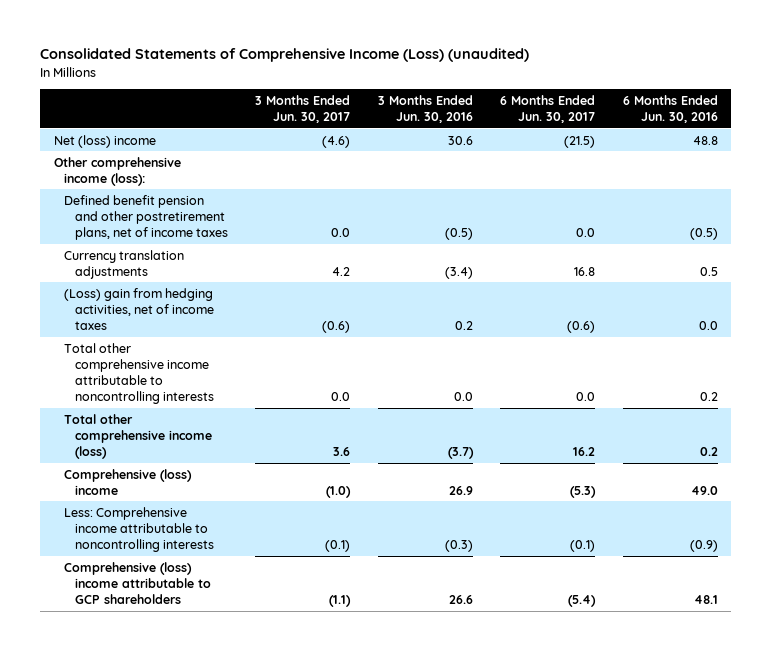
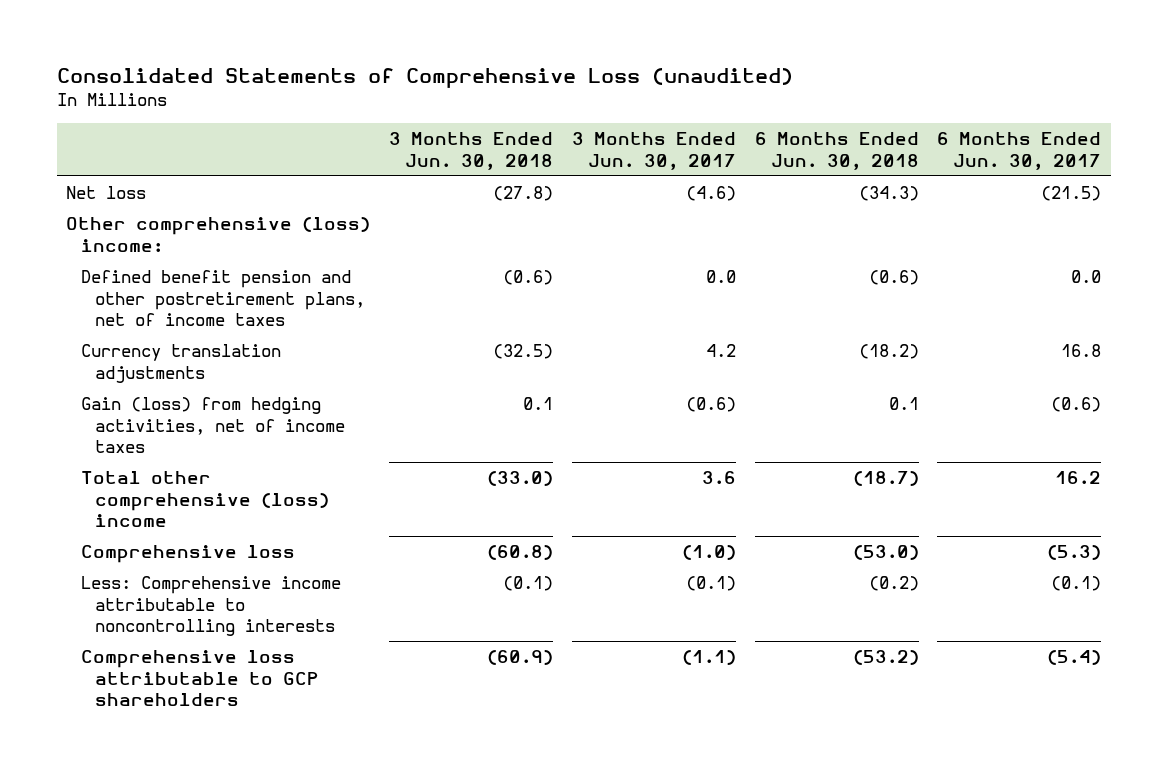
[39,48,529,63] Consolidated Statements of Comprehensive Income (Loss) (unaudited) -> [56,68,793,89] Consolidated Statements of Comprehensive Loss (unaudited)
[377,94,473,124] 3 Months Ended Jun. 30, 2016 -> none
[622,94,718,124] 6 Months Ended Jun. 30, 2016 -> none
none -> [388,132,553,170] 3 Months Ended Jun. 30, 2018
none -> [754,132,919,170] 6 Months Ended Jun. 30, 2018
[53,134,156,148] Net (loss) income -> [66,186,147,200] Net loss
[53,156,181,186] Other comprehensive income (loss): -> [66,217,371,252] Other comprehensive (loss) income:
[64,342,214,405] Total other comprehensive income attributable to noncontrolling interests -> none
[64,287,214,331] (Loss) gain from hedging activities, net of income taxes -> [80,397,346,454] Gain (loss) from hedging activities, net of income taxes
[64,413,212,460] Total other comprehensive income (loss) -> [80,471,330,528] Total other comprehensive (loss) income
[64,468,193,495] Comprehensive (loss) income -> [80,545,295,564] Comprehensive loss
[64,561,211,605] Comprehensive (loss) income attributable to GCP shareholders -> [80,650,320,707] Comprehensive loss attributable to GCP shareholders

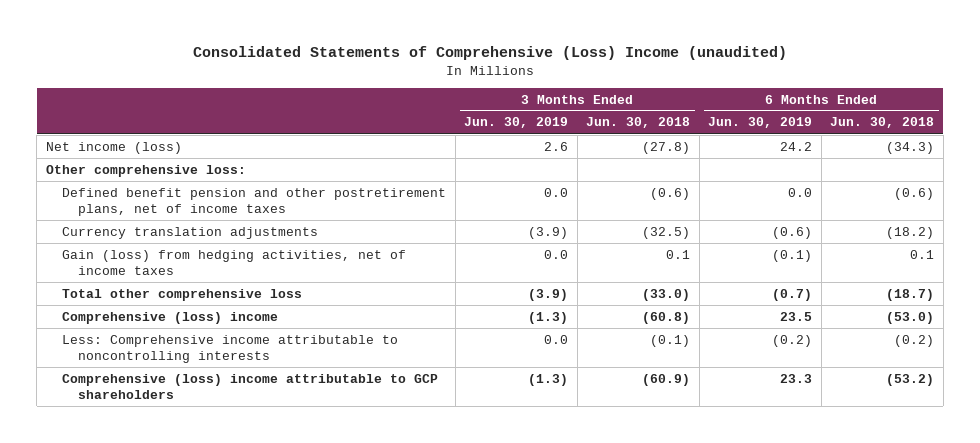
[56,68,793,89] Consolidated Statements of Comprehensive Loss (unaudited) -> [193,46,788,61] Consolidated Statements of Comprehensive (Loss) Income (unaudited)
[571,132,736,170] 3 Months Ended Jun. 30, 2017 -> none
[937,132,1102,170] 6 Months Ended Jun. 30, 2017 -> none
none -> [464,117,569,129] Jun. 30, 2019
none -> [708,117,813,129] Jun. 30, 2019
[66,186,147,200] Net loss -> [45,141,182,154] Net income (loss)
[66,217,371,252] Other comprehensive (loss) income: -> [45,164,246,177] Other comprehensive loss:
[80,471,330,528] Total other comprehensive (loss) income -> [62,288,303,301] Total other comprehensive loss
[80,545,295,564] Comprehensive loss -> [62,311,279,324] Comprehensive (loss) income
[80,650,320,707] Comprehensive loss attributable to GCP shareholders -> [62,373,439,399] Comprehensive (loss) income attributable to GCP shareholders

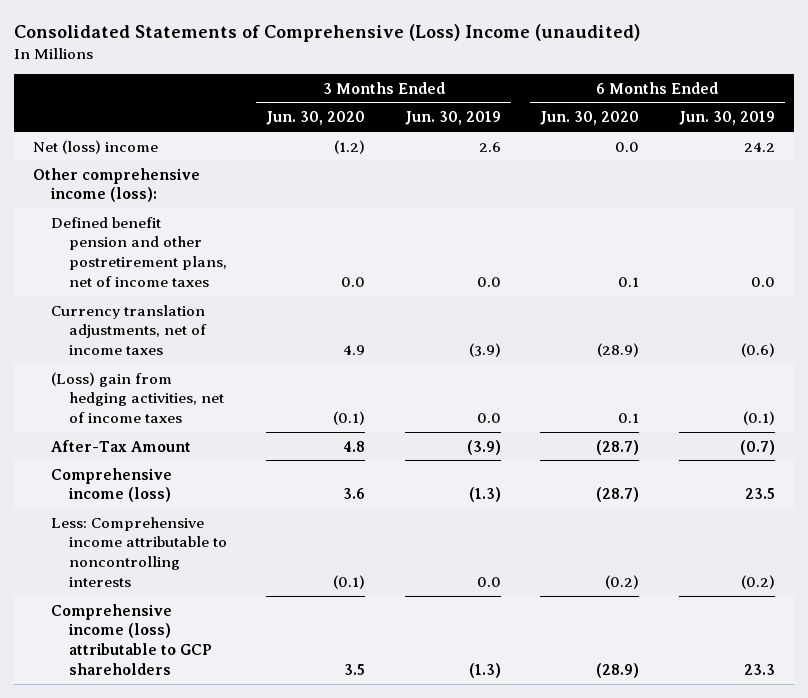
[586,117,691,129] Jun. 30, 2018 -> none
[830,117,935,129] Jun. 30, 2018 -> none
none -> [266,111,366,126] Jun. 30, 2020
none -> [540,111,640,126] Jun. 30, 2020
[45,141,182,154] Net income (loss) -> [33,139,159,154] Net (loss) income
[45,164,246,177] Other comprehensive loss: -> [33,167,201,203] Other comprehensive income (loss):
[62,226,319,239] Currency translation adjustments -> [51,304,207,356] Currency translation adjustments, net of income taxes
[62,249,407,275] Gain (loss) from hedging activities, net of income taxes -> [51,371,224,424] (Loss) gain from hedging activities, net of income taxes
[62,288,303,301] Total other comprehensive loss -> [51,439,192,452] After-Tax Amount
[62,311,279,324] Comprehensive (loss) income -> [51,467,173,503] Comprehensive income (loss)
[62,373,439,399] Comprehensive (loss) income attributable to GCP shareholders -> [51,603,212,676] Comprehensive income (loss) attributable to GCP shareholders

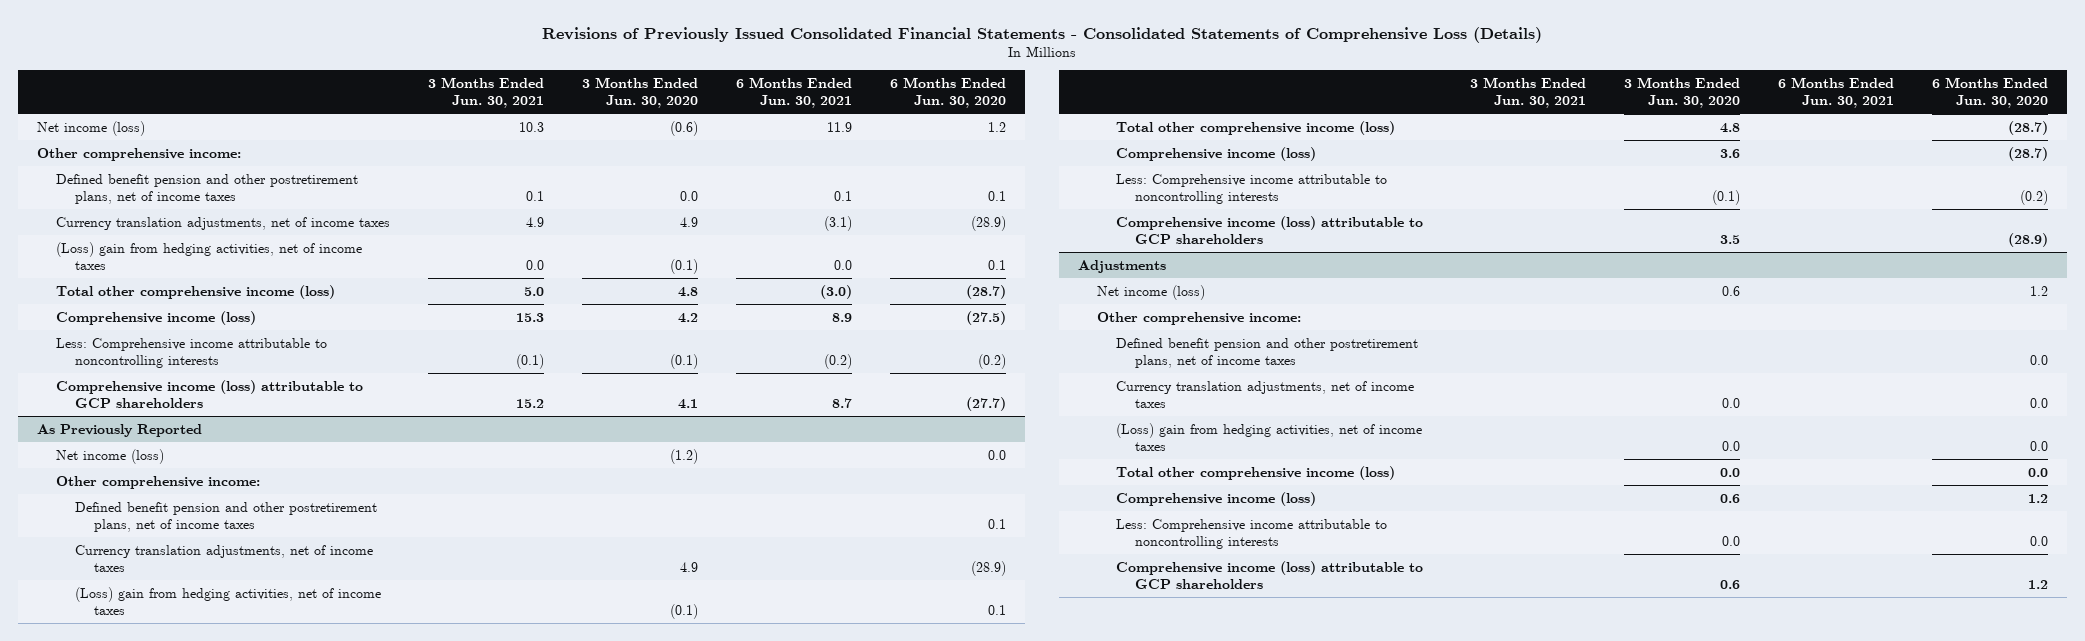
[13,23,640,42] Consolidated Statements of Comprehensive (Loss) Income (unaudited) -> [542,26,1543,43] Revisions of Previously Issued Consolidated Financial Statements - Consolidated Statements of Comprehensive Loss (Details)
[404,111,501,126] Jun. 30, 2019 -> none
[678,111,775,126] Jun. 30, 2019 -> none
none -> [427,76,544,109] 3 Months Ended Jun. 30, 2021
none -> [736,76,853,109] 6 Months Ended Jun. 30, 2021
[33,139,159,154] Net (loss) income -> [36,120,145,136] Net income (loss)
[334,139,366,154] (1.2) -> [670,120,699,136] (0.6)
[615,141,640,152] 0.0 -> [988,121,1007,132] 1.2
[33,167,201,203] Other comprehensive income (loss): -> [36,147,241,161] Other comprehensive income:
[51,439,192,452] After-Tax Amount -> [55,284,335,299] Total other comprehensive income (loss)
none -> [55,310,256,325] Comprehensive income (loss)
none -> [55,337,327,368] Less: Comprehensive income attributable to noncontrolling interests
none -> [55,379,363,408] Comprehensive income (loss) attributable to GCP shareholders
none -> [36,423,202,437] As Previously Reported
none -> [55,448,164,464] Net income (loss)
none -> [55,475,260,489] Other comprehensive income:
none -> [74,501,377,532] Defined benefit pension and other postretirement plans, net of income taxes
none -> [74,544,373,572] Currency translation adjustments, net of income taxes
none -> [74,586,381,615] (Loss) gain from hedging activities, net of income taxes
none -> [1116,120,1396,135] Total other comprehensive income (loss)
none -> [1078,259,1167,273] Adjustments
none -> [1097,284,1206,300] Net income (loss)
none -> [1097,311,1302,325] Other comprehensive income:
none -> [1116,337,1419,368] Defined benefit pension and other postretirement plans, net of income taxes
none -> [1116,380,1415,408] Currency translation adjustments, net of income taxes
none -> [1116,422,1423,451] (Loss) gain from hedging activities, net of income taxes
none -> [1116,465,1396,480] Total other comprehensive income (loss)
none -> [1116,491,1317,506] Comprehensive income (loss)
none -> [1116,518,1388,549] Less: Comprehensive income attributable to noncontrolling interests
none -> [1116,560,1424,589] Comprehensive income (loss) attributable to GCP shareholders

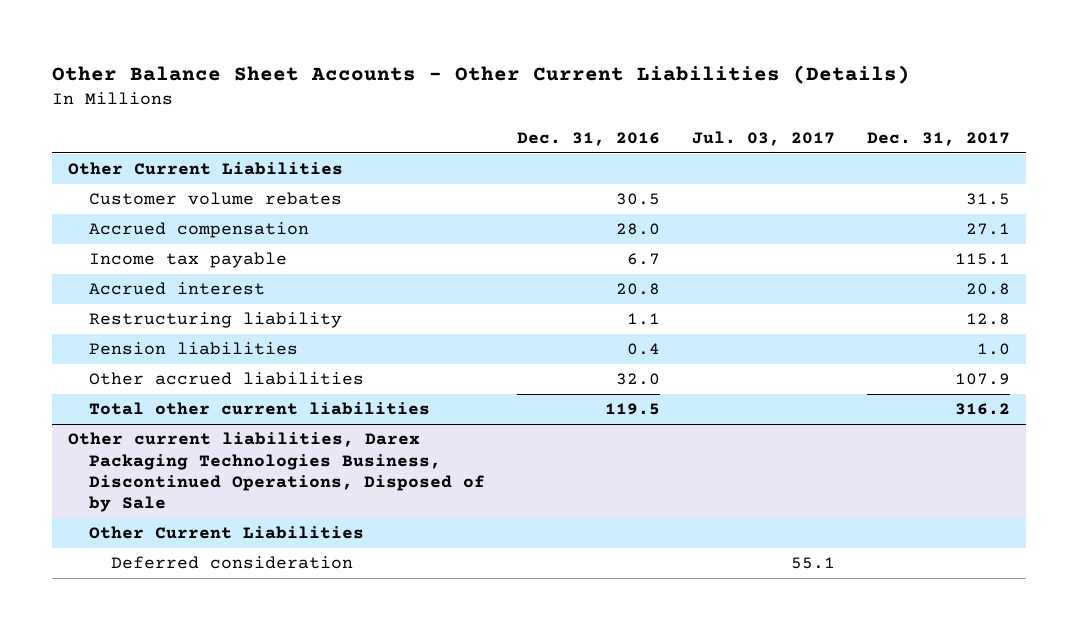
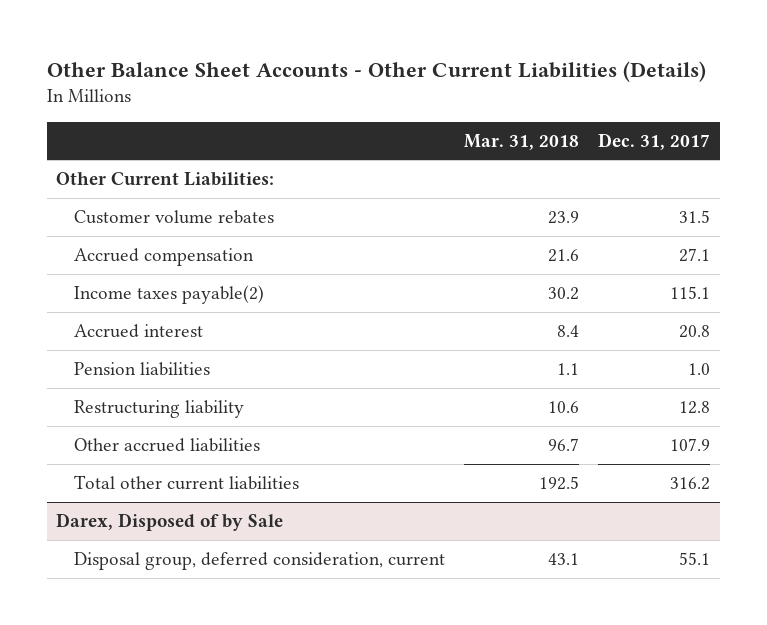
[517,132,661,147] Dec. 31, 2016 -> none
[692,131,836,147] Jul. 03, 2017 -> none
none -> [464,133,580,150] Mar. 31, 2018
[67,162,343,176] Other Current Liabilities -> [56,171,275,186] Other Current Liabilities:
[89,252,288,269] Income tax payable -> [73,284,264,304] Income taxes payable(2)
[89,312,343,329] Restructuring liability -> [73,399,244,418] Restructuring liability
[67,432,486,513] Other current liabilities, Darex Packaging Technologies Business, Discontinued Operations, Disposed of by Sale -> none
[89,526,365,540] Other Current Liabilities -> none
[110,556,353,570] Deferred consideration -> none
none -> [56,512,284,531] Darex, Disposed of by Sale
none -> [73,551,445,570] Disposal group, deferred consideration, current

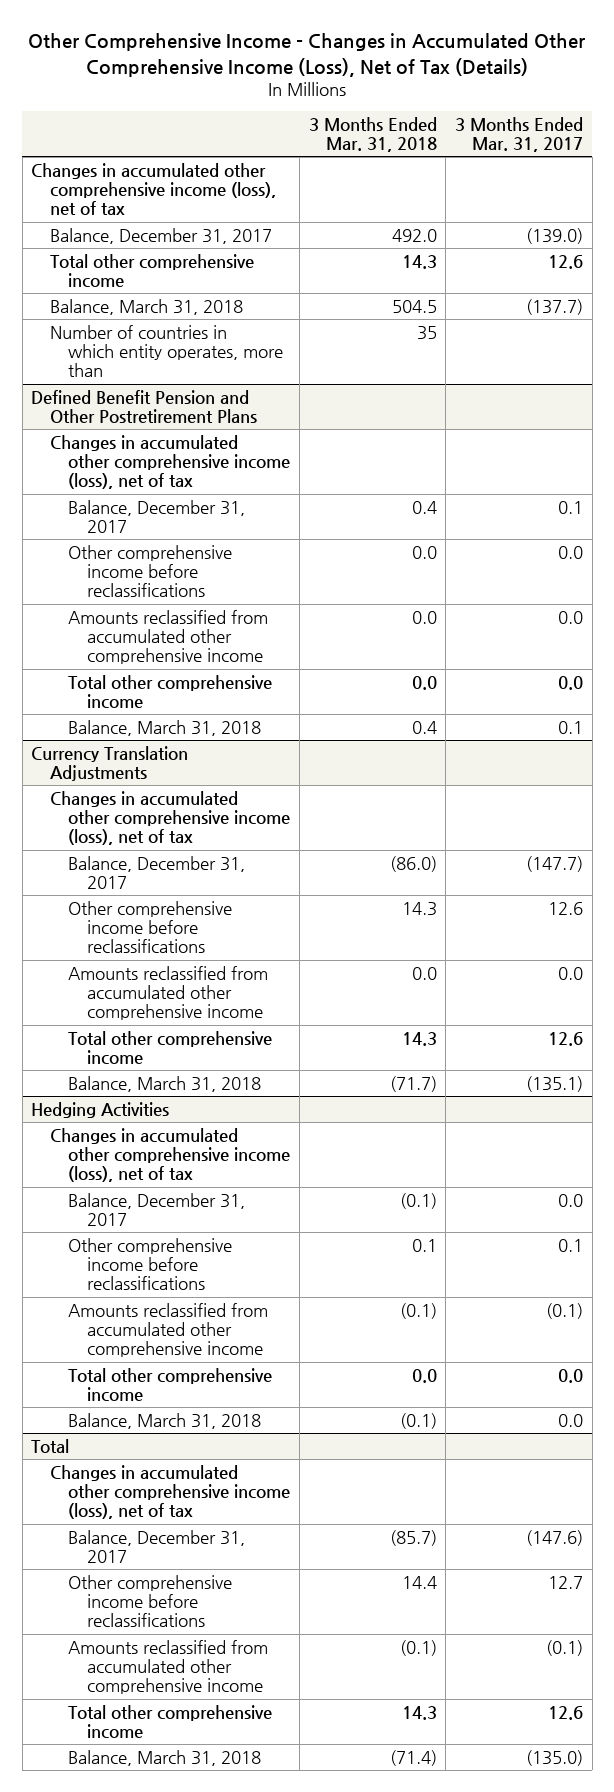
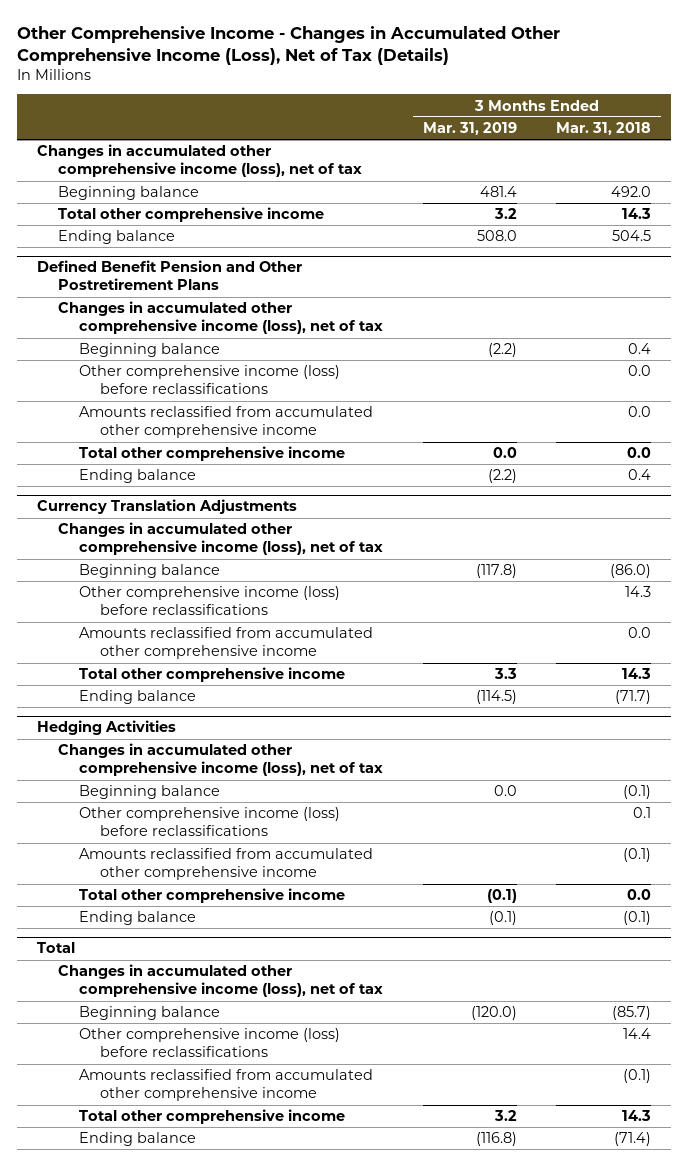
[454,116,583,152] 3 Months Ended Mar. 31, 2017 -> none
none -> [422,122,517,136] Mar. 31, 2019
[49,227,272,244] Balance, December 31, 2017 -> [57,186,199,201] Beginning balance
[49,324,284,378] Number of countries in which entity operates, more than -> none
[49,298,243,315] Balance, March 31, 2018 -> [57,230,175,245] Ending balance
[68,499,246,534] Balance, December 31, 2017 -> [78,343,220,358] Beginning balance
[68,544,233,598] Other comprehensive income before reclassifications -> [78,365,340,395] Other comprehensive income (loss) before reclassifications
[68,719,262,736] Balance, March 31, 2018 -> [78,469,196,484] Ending balance
[68,855,246,890] Balance, December 31, 2017 -> [78,564,220,579] Beginning balance
[68,900,233,954] Other comprehensive income before reclassifications -> [78,586,340,616] Other comprehensive income (loss) before reclassifications
[68,1075,262,1092] Balance, March 31, 2018 -> [78,690,196,705] Ending balance
[68,1192,246,1227] Balance, December 31, 2017 -> [78,785,220,800] Beginning balance
[68,1237,233,1291] Other comprehensive income before reclassifications -> [78,807,340,837] Other comprehensive income (loss) before reclassifications
[68,1412,262,1429] Balance, March 31, 2018 -> [78,911,196,926] Ending balance
[68,1529,246,1564] Balance, December 31, 2017 -> [78,1006,220,1021] Beginning balance
[68,1574,233,1628] Other comprehensive income before reclassifications -> [78,1028,340,1058] Other comprehensive income (loss) before reclassifications
[68,1749,262,1766] Balance, March 31, 2018 -> [78,1132,196,1147] Ending balance

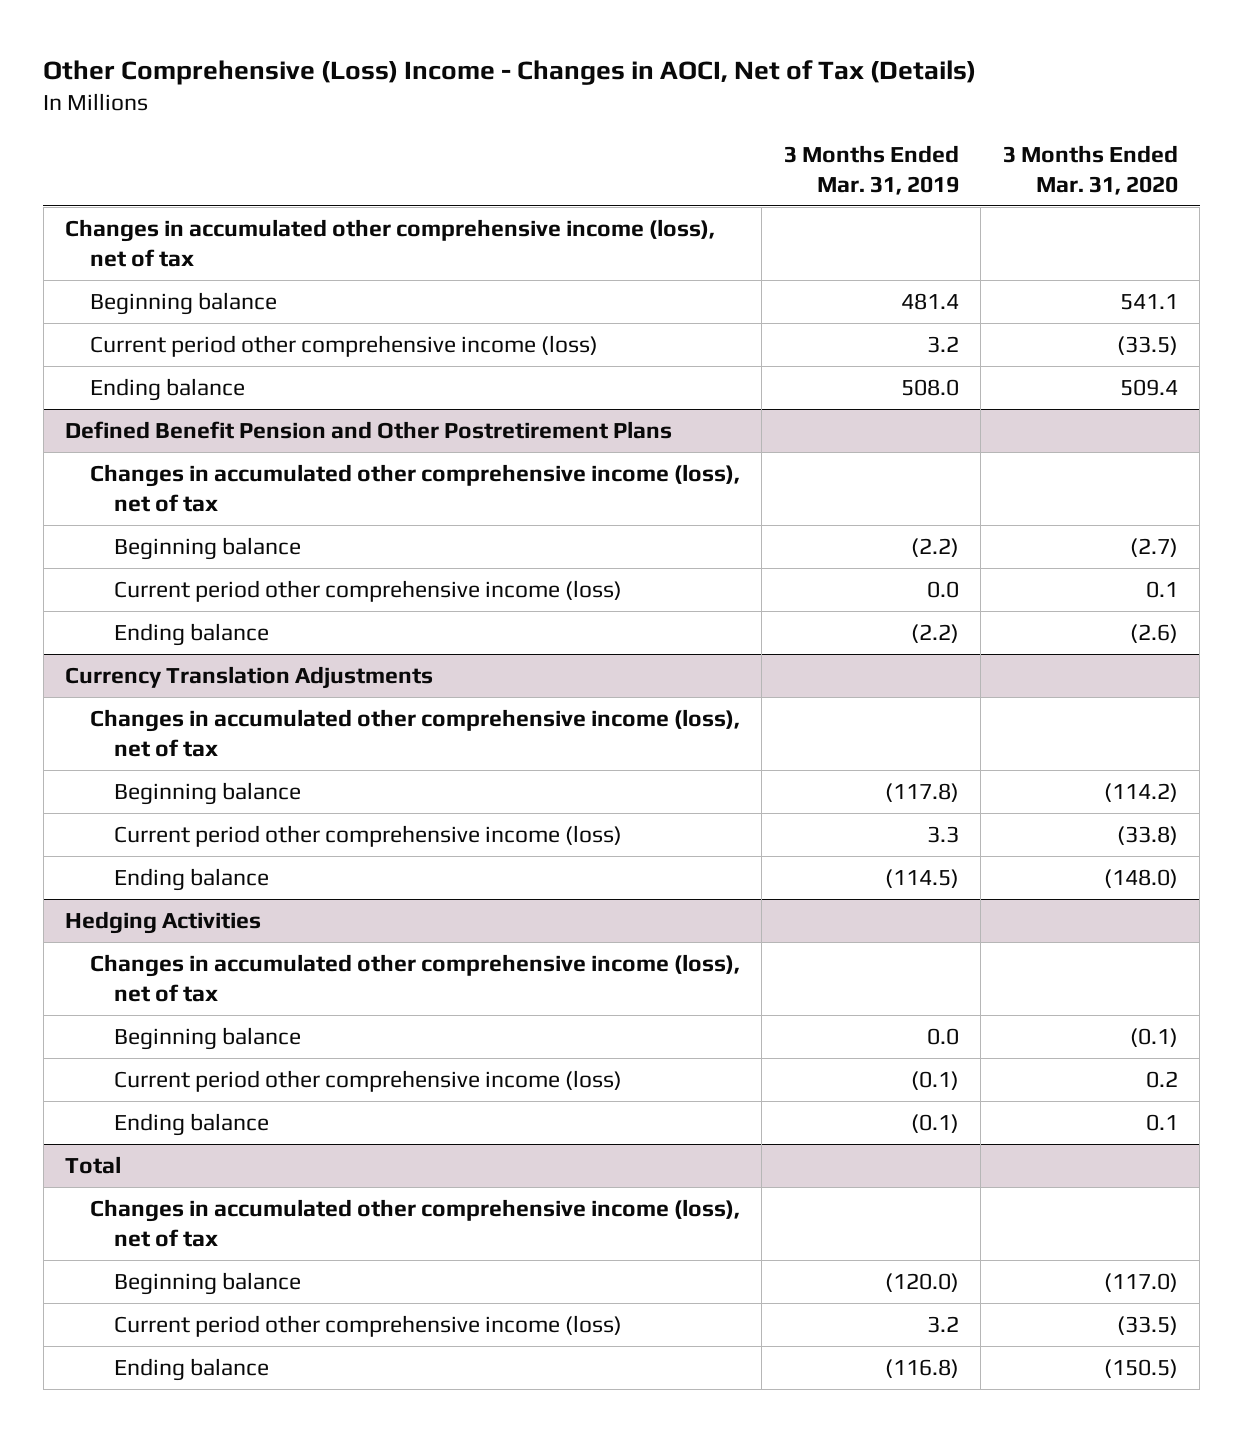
[16,25,560,65] Other Comprehensive Income - Changes in Accumulated Other Comprehensive Income (Loss), Net of Tax (Details) -> [43,59,977,85] Other Comprehensive (Loss) Income - Changes in AOCI, Net of Tax (Details)
[556,122,652,136] Mar. 31, 2018 -> none
none -> [1002,145,1178,195] 3 Months Ended Mar. 31, 2020
[57,207,324,223] Total other comprehensive income -> [89,334,598,357] Current period other comprehensive income (loss)
[78,365,340,395] Other comprehensive income (loss) before reclassifications -> none
[78,406,373,439] Amounts reclassified from accumulated other comprehensive income -> none
[78,446,345,462] Total other comprehensive income -> [114,579,623,602] Current period other comprehensive income (loss)
[78,586,340,616] Other comprehensive income (loss) before reclassifications -> none
[78,627,373,660] Amounts reclassified from accumulated other comprehensive income -> none
[78,667,345,683] Total other comprehensive income -> [114,824,623,847] Current period other comprehensive income (loss)
[78,807,340,837] Other comprehensive income (loss) before reclassifications -> none
[78,848,373,881] Amounts reclassified from accumulated other comprehensive income -> none
[78,888,345,904] Total other comprehensive income -> [114,1069,623,1092] Current period other comprehensive income (loss)
[78,1028,340,1058] Other comprehensive income (loss) before reclassifications -> none
[78,1069,373,1102] Amounts reclassified from accumulated other comprehensive income -> none
[78,1109,345,1125] Total other comprehensive income -> [114,1314,623,1337] Current period other comprehensive income (loss)

